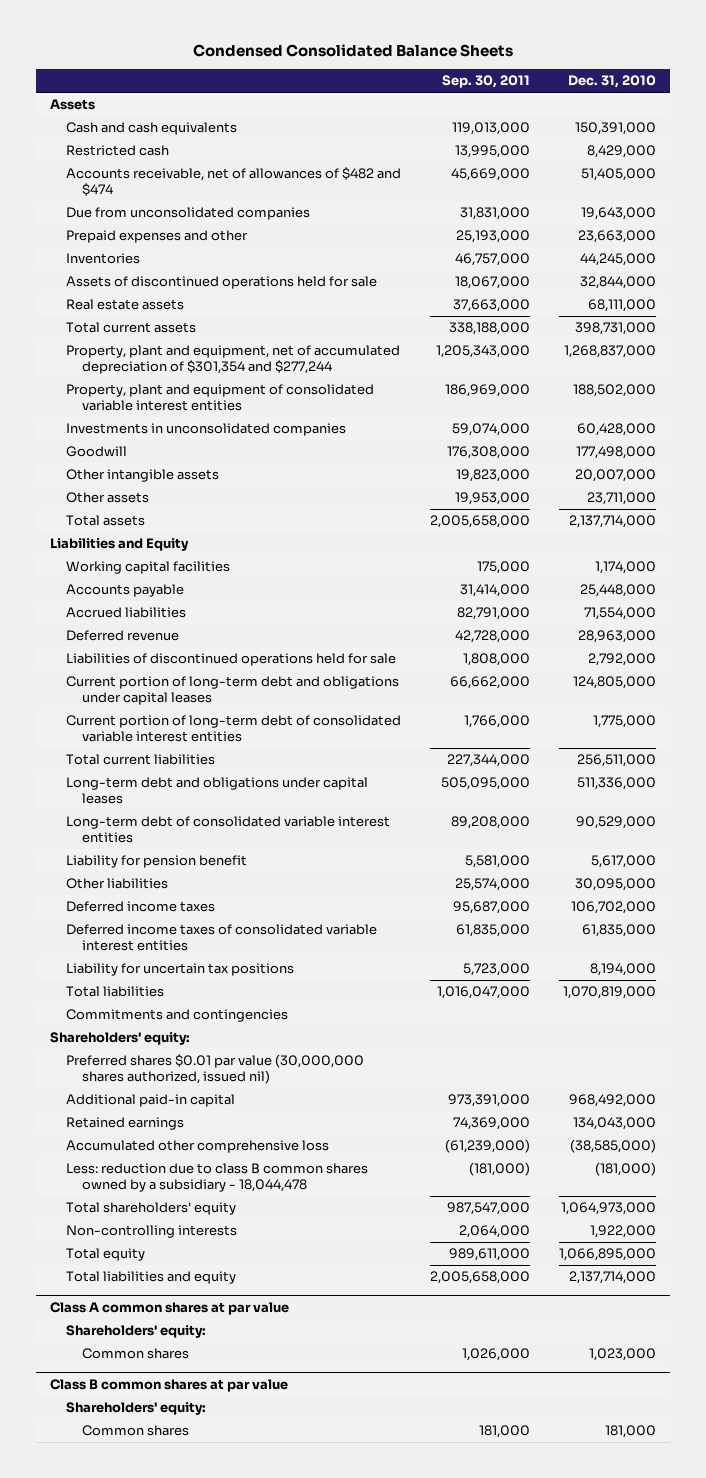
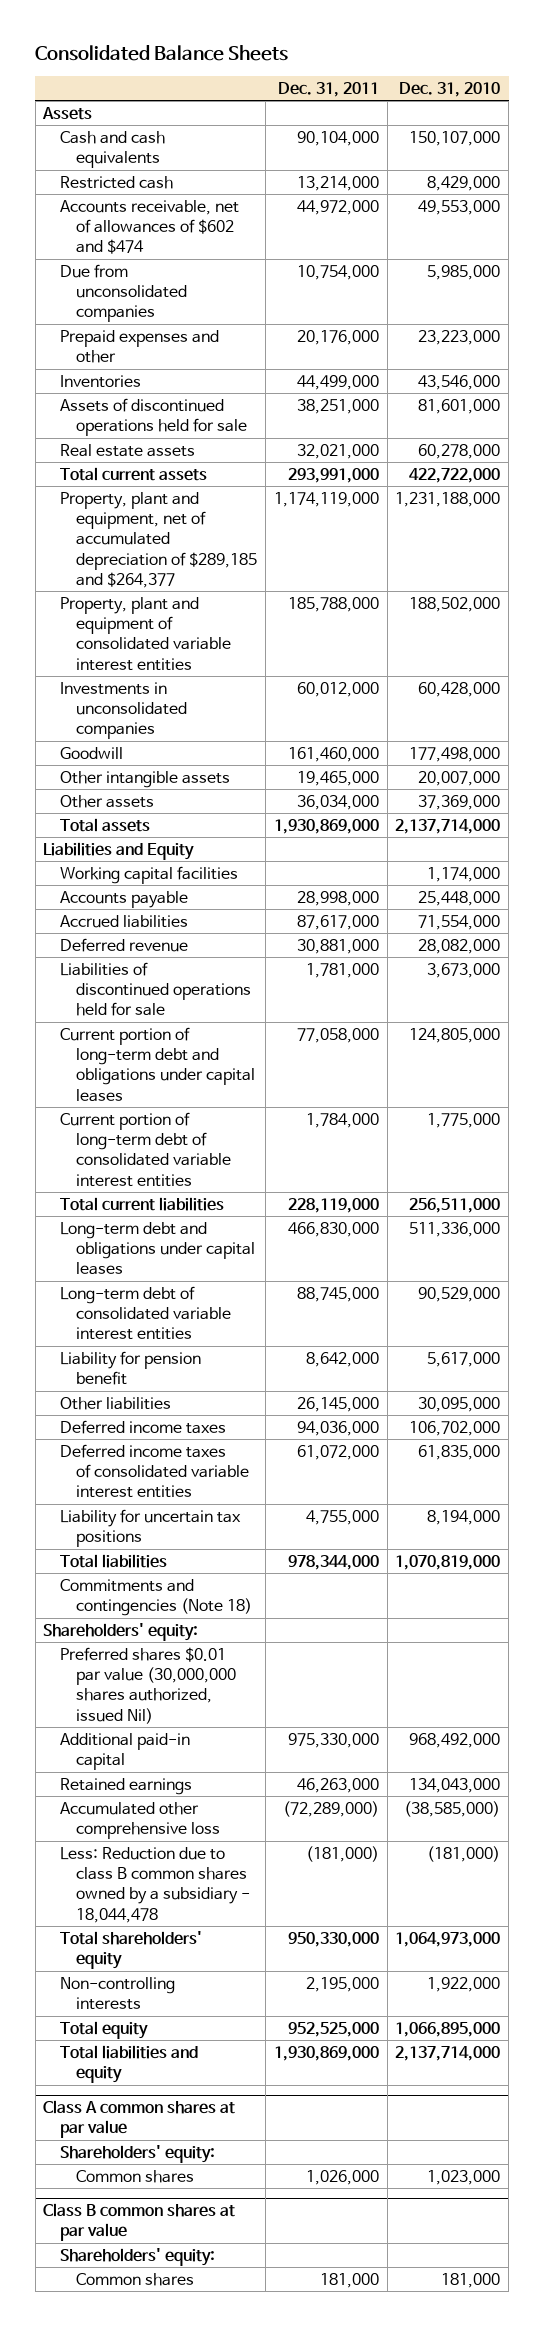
[193,43,514,57] Condensed Consolidated Balance Sheets -> [35,45,289,62] Consolidated Balance Sheets
[441,75,530,89] Sep. 30, 2011 -> none
none -> [277,82,379,98] Dec. 31, 2011
[574,122,656,136] 150,391,000 -> [409,130,501,146] 150,107,000
[65,167,401,196] Accounts receivable, net of allowances of $482 and $474 -> [59,199,239,255] Accounts receivable, net of allowances of $602 and $474
[580,168,656,182] 51,405,000 -> [418,199,501,215] 49,553,000
[580,207,656,221] 19,643,000 -> [427,264,501,280] 5,985,000
[577,230,656,244] 23,663,000 -> [418,329,501,345] 23,223,000
[579,253,656,267] 44,245,000 -> [418,374,501,390] 43,546,000
[579,276,656,290] 32,844,000 -> [418,398,501,414] 81,601,000
[587,299,656,313] 68,111,000 -> [418,443,501,459] 60,278,000
[574,322,656,336] 398,731,000 -> [409,467,501,483] 422,722,000
[65,345,400,374] Property, plant and equipment, net of accumulated depreciation of $301,354 and $277,244 -> [59,491,258,588] Property, plant and equipment, net of accumulated depreciation of $289,185 and $264,377
[563,345,656,359] 1,268,837,000 -> [395,491,501,507] 1,231,188,000
[586,492,656,506] 23,711,000 -> [418,794,501,810] 37,369,000
[577,630,656,644] 28,963,000 -> [418,938,501,954] 28,082,000
[587,653,656,667] 2,792,000 -> [427,962,501,978] 3,673,000
[65,1009,288,1023] Commitments and contingencies -> [59,1578,253,1617] Commitments and contingencies (Note 18)
[65,1054,364,1084] Preferred shares $0.01 par value (30,000,000 shares authorized, issued nil) -> [59,1646,237,1724] Preferred shares $0.01 par value (30,000,000 shares authorized, issued Nil)
[65,1163,368,1192] Less: reduction due to class B common shares owned by a subsidiary - 18,044,478 -> [59,1846,251,1923] Less: Reduction due to class B common shares owned by a subsidiary - 18,044,478

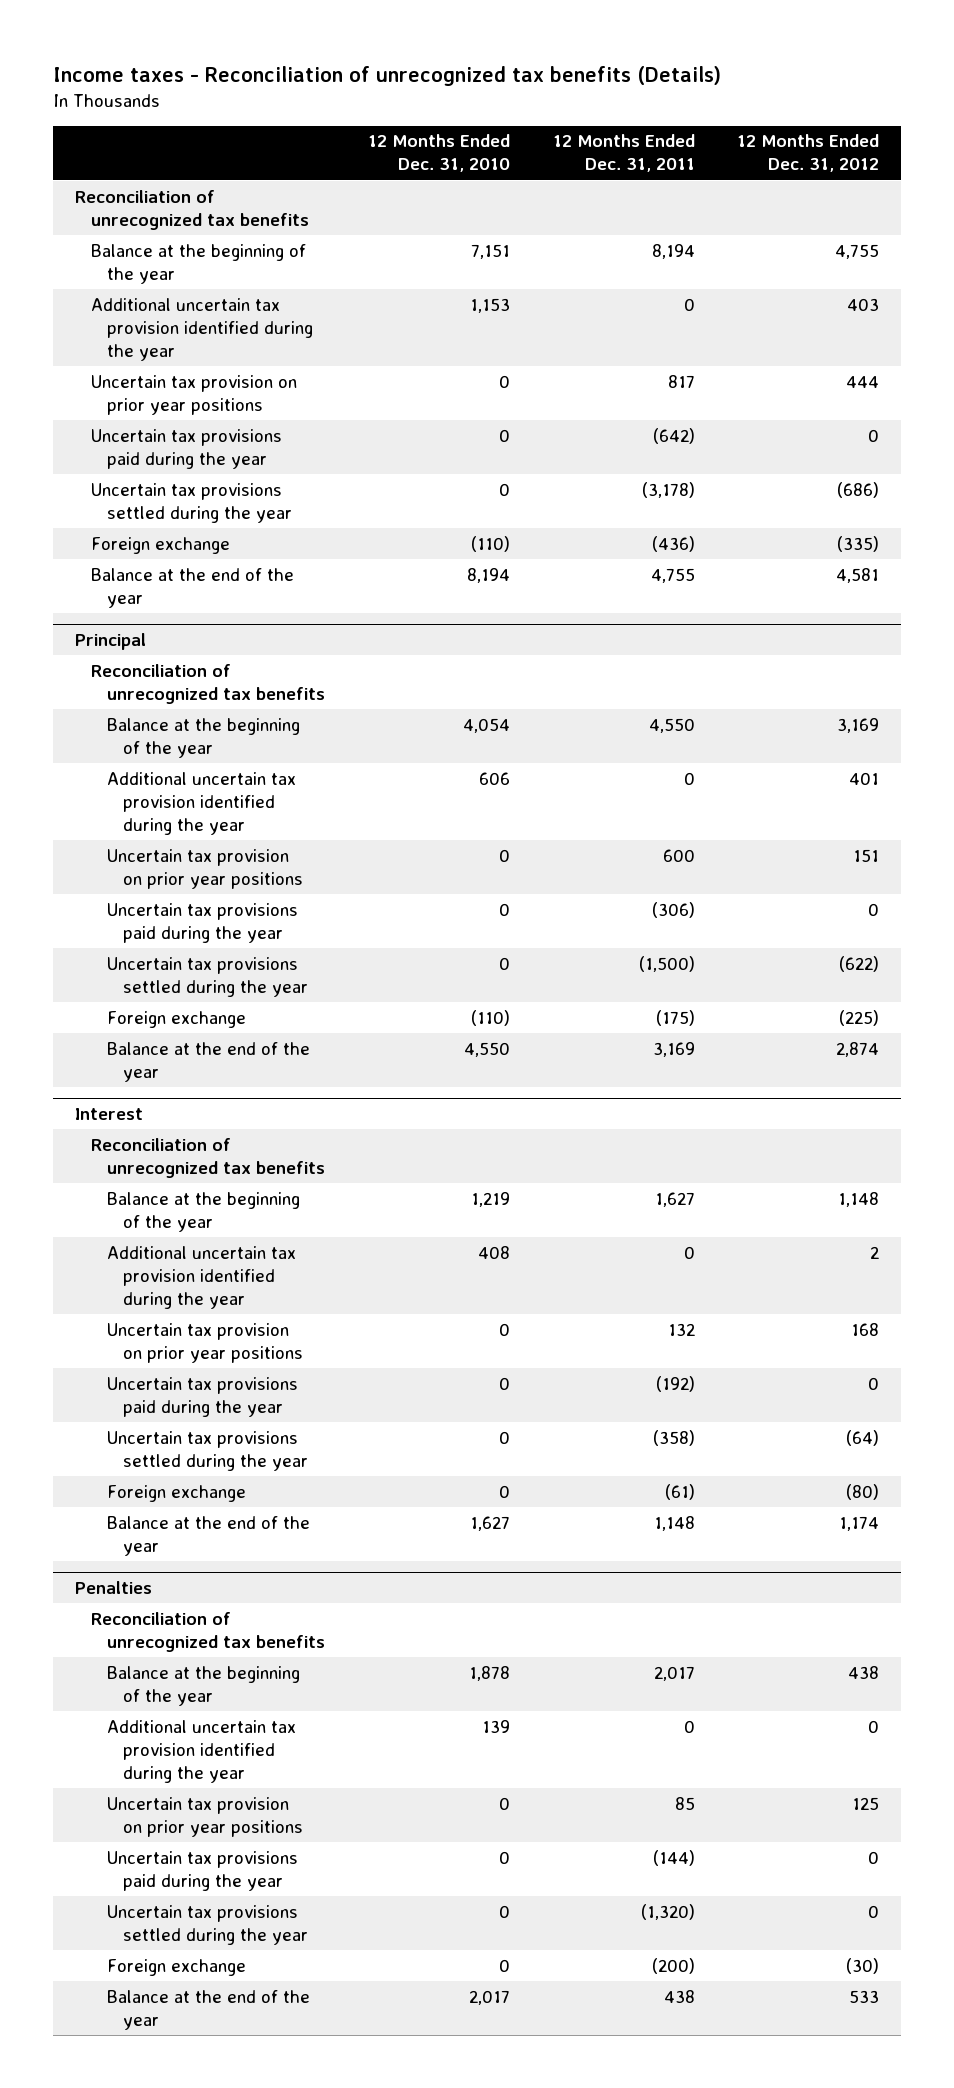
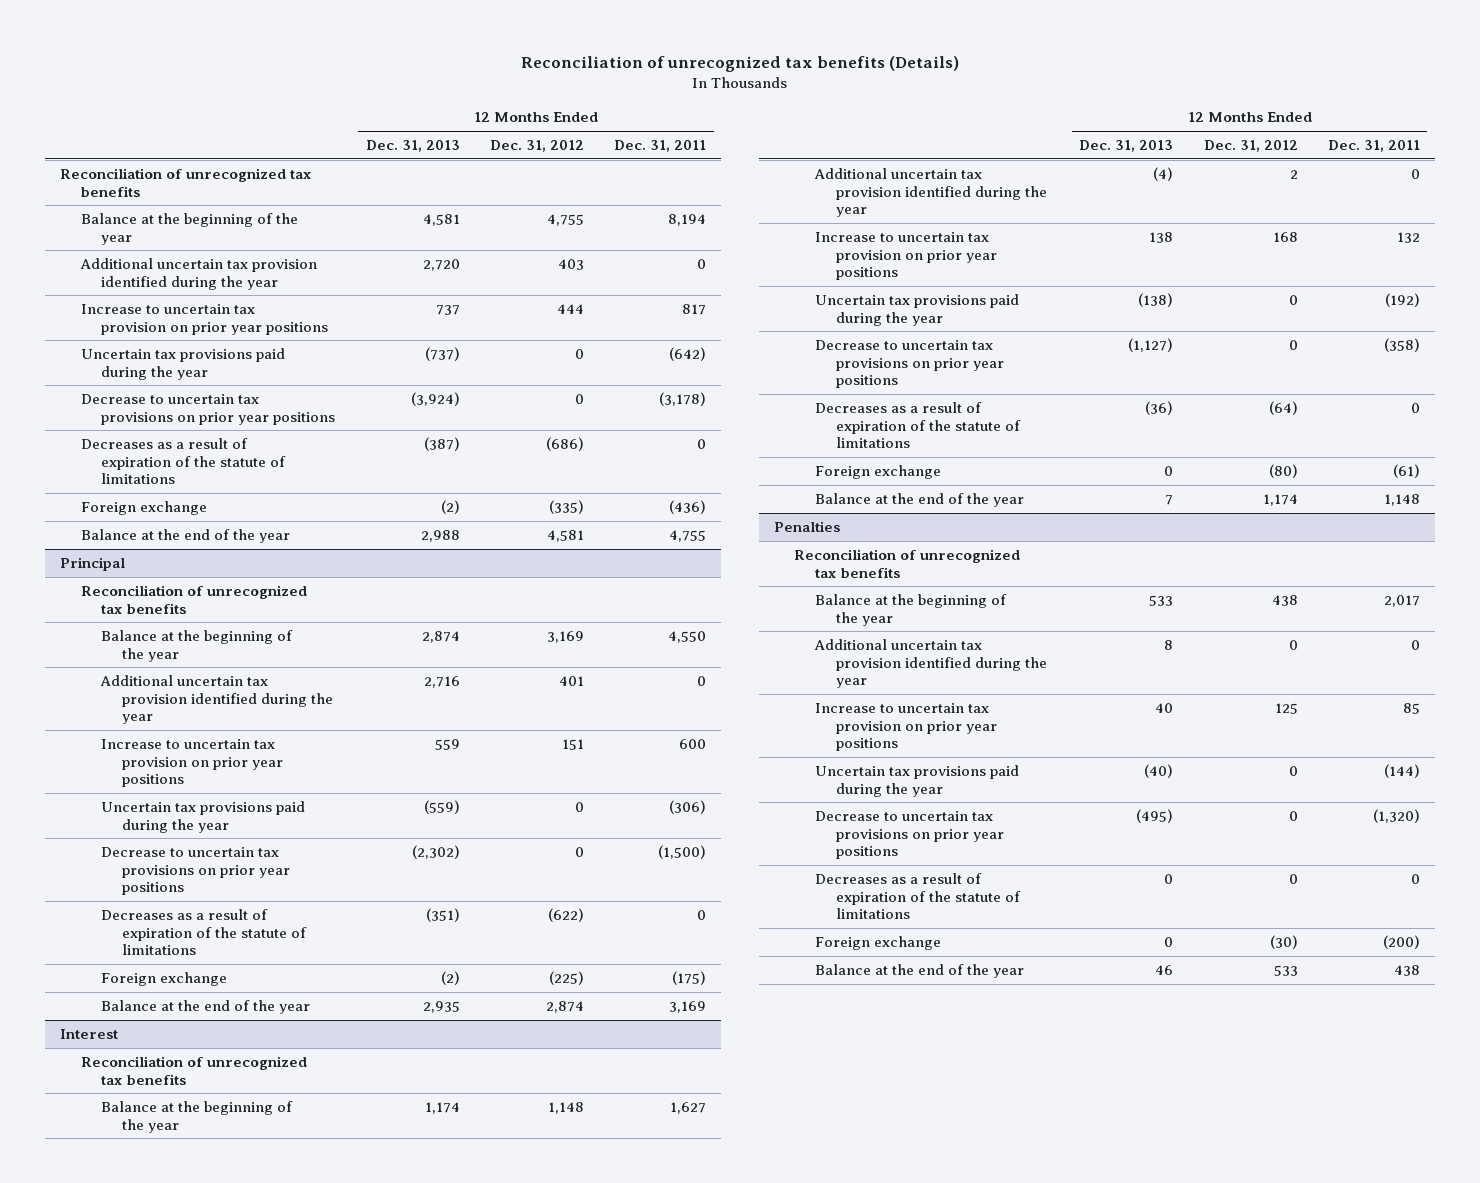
[53,66,722,87] Income taxes - Reconciliation of unrecognized tax benefits (Details) -> [520,56,959,73] Reconciliation of unrecognized tax benefits (Details)
[367,134,510,173] 12 Months Ended Dec. 31, 2010 -> none
none -> [365,140,460,153] Dec. 31, 2013
[90,374,297,415] Uncertain tax provision on prior year positions -> [80,304,329,335] Increase to uncertain tax provision on prior year positions
[90,482,292,523] Uncertain tax provisions settled during the year -> [80,394,336,425] Decrease to uncertain tax provisions on prior year positions
[837,481,880,498] (686) -> [574,394,584,405] 0
none -> [80,438,287,485] Decreases as a result of expiration of the statute of limitations
[106,848,303,889] Uncertain tax provision on prior year positions -> [101,739,284,788] Increase to uncertain tax provision on prior year positions
[106,956,308,997] Uncertain tax provisions settled during the year -> [101,847,291,896] Decrease to uncertain tax provisions on prior year positions
[839,955,880,972] (622) -> [574,847,584,858] 0
none -> [101,909,308,956] Decreases as a result of expiration of the statute of limitations
[106,1322,303,1363] Uncertain tax provision on prior year positions -> [815,232,998,281] Increase to uncertain tax provision on prior year positions
[106,1430,308,1471] Uncertain tax provisions settled during the year -> [815,340,1005,389] Decrease to uncertain tax provisions on prior year positions
[846,1429,880,1446] (64) -> [1288,340,1298,351] 0
none -> [815,402,1022,449] Decreases as a result of expiration of the statute of limitations
[106,1796,303,1837] Uncertain tax provision on prior year positions -> [815,703,998,752] Increase to uncertain tax provision on prior year positions
[106,1904,308,1945] Uncertain tax provisions settled during the year -> [815,811,1005,860] Decrease to uncertain tax provisions on prior year positions
none -> [815,873,1022,920] Decreases as a result of expiration of the statute of limitations

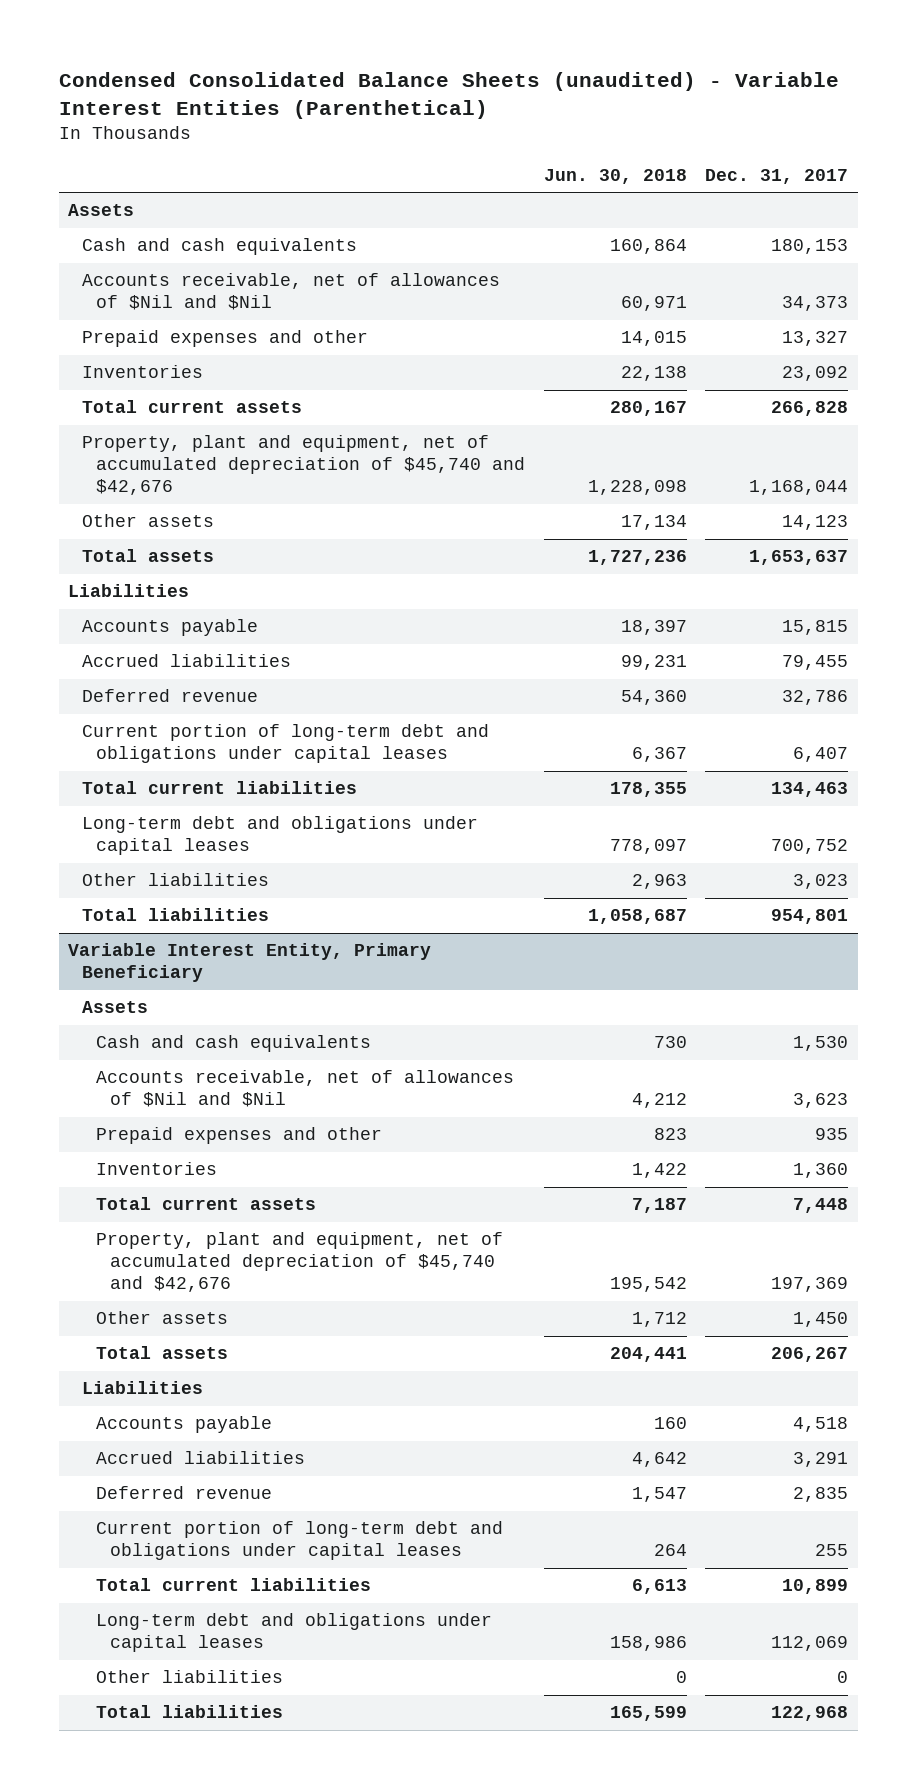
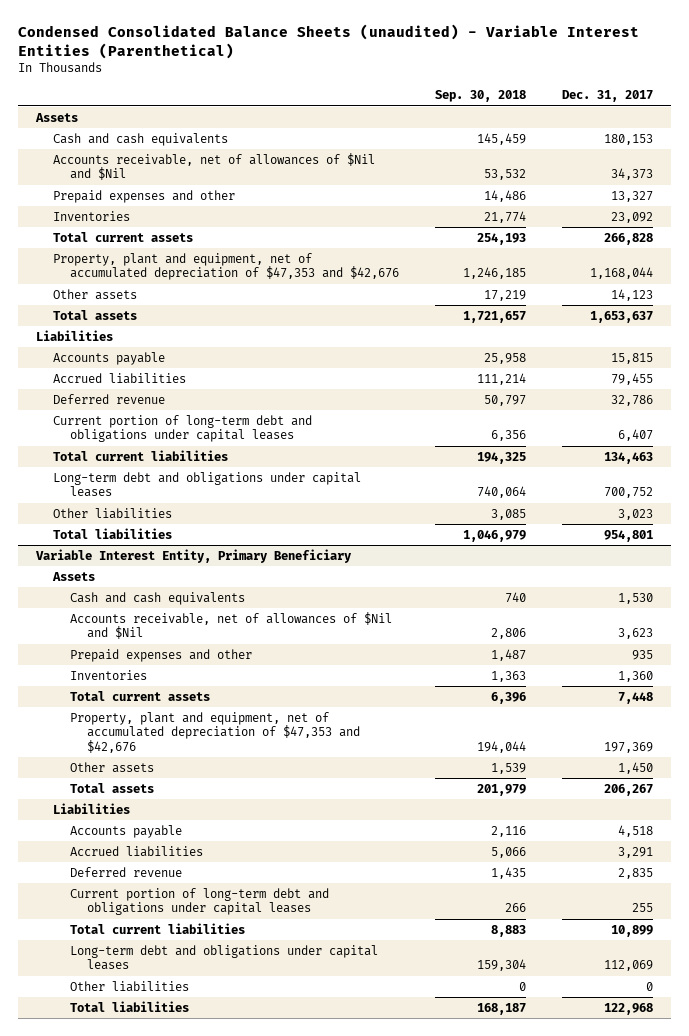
[543,168,687,184] Jun. 30, 2018 -> none
none -> [434,90,526,103] Sep. 30, 2018
[82,435,526,496] Property, plant and equipment, net of accumulated depreciation of $45,740 and $42,676 -> [53,252,399,281] Property, plant and equipment, net of accumulated depreciation of $47,353 and $42,676
[96,1232,504,1293] Property, plant and equipment, net of accumulated depreciation of $45,740 and $42,676 -> [69,711,360,754] Property, plant and equipment, net of accumulated depreciation of $47,353 and $42,676

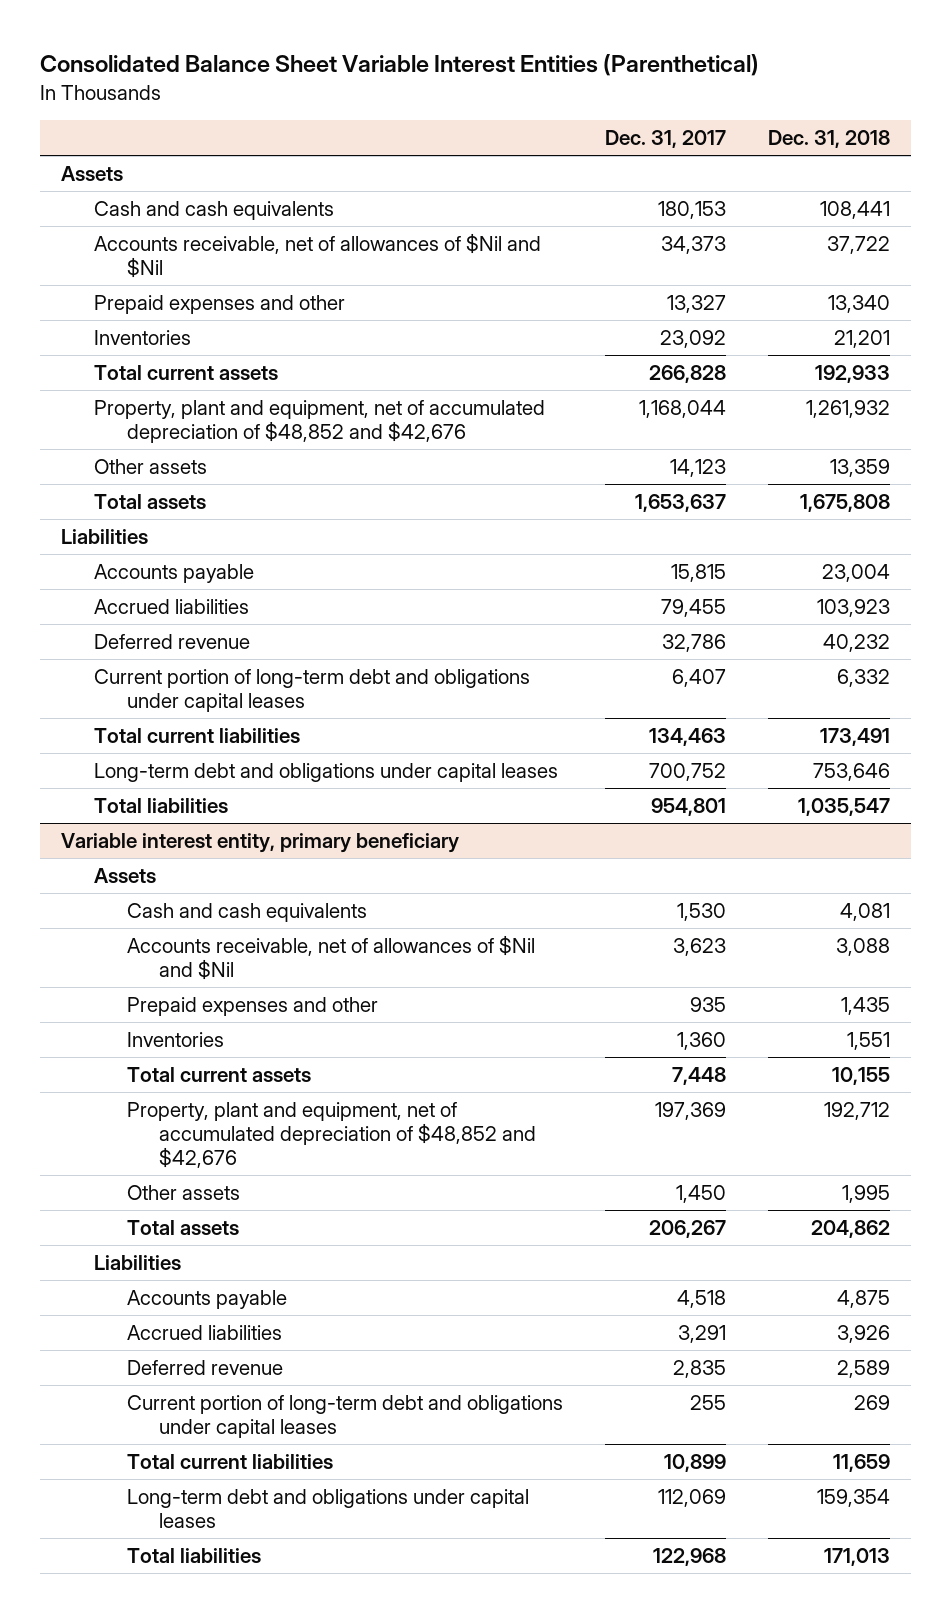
[18,24,640,59] Condensed Consolidated Balance Sheets (unaudited) - Variable Interest Entities (Parenthetical) -> [40,54,760,77] Consolidated Balance Sheet Variable Interest Entities (Parenthetical)
[434,90,526,103] Sep. 30, 2018 -> none
none -> [767,130,890,149] Dec. 31, 2018
[53,252,399,281] Property, plant and equipment, net of accumulated depreciation of $47,353 and $42,676 -> [94,399,546,444] Property, plant and equipment, net of accumulated depreciation of $48,852 and $42,676
[53,507,173,519] Other liabilities -> none
[36,548,353,563] Variable Interest Entity, Primary Beneficiary -> [61,832,460,853] Variable interest entity, primary beneficiary
[69,711,360,754] Property, plant and equipment, net of accumulated depreciation of $47,353 and $42,676 -> [126,1101,537,1169] Property, plant and equipment, net of accumulated depreciation of $48,852 and $42,676
[69,980,189,992] Other liabilities -> none

